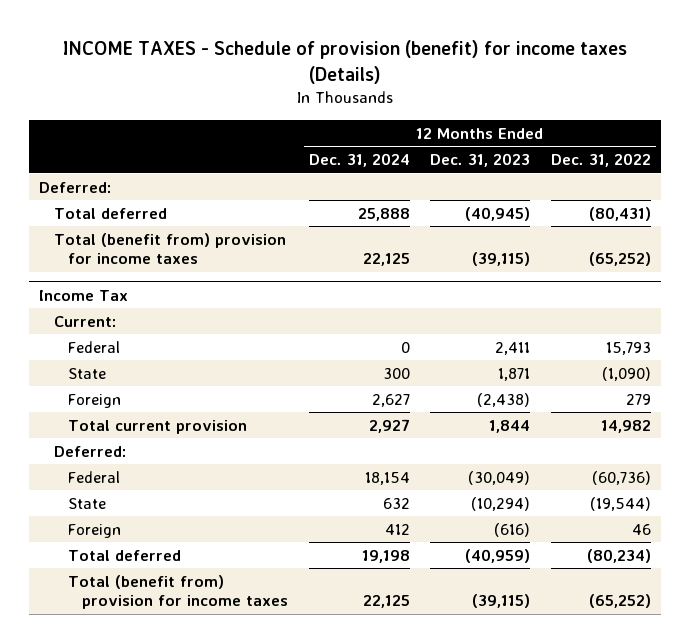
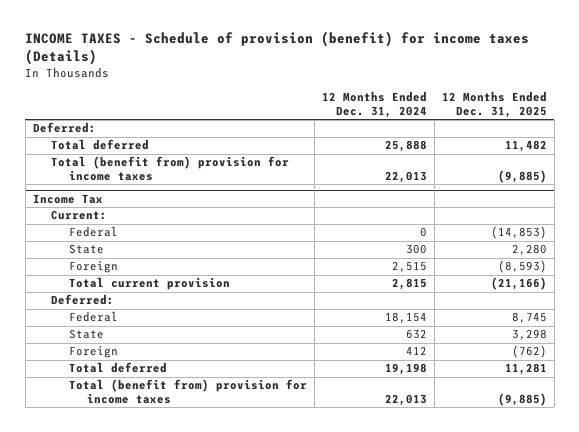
[430,153,531,168] Dec. 31, 2023 -> none
[550,153,651,168] Dec. 31, 2022 -> none
none -> [441,91,547,118] 12 Months Ended Dec. 31, 2025
[362,253,410,267] 22,125 -> [384,171,427,184] 22,013
[371,393,410,407] 2,627 -> [391,261,427,273] 2,515
[368,418,410,433] 2,927 -> [391,278,427,291] 2,815
[362,595,410,609] 22,125 -> [384,394,427,407] 22,013

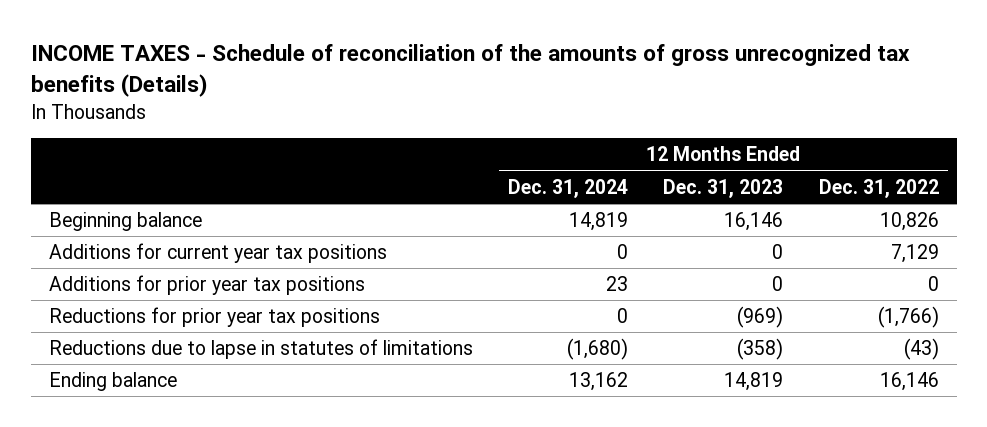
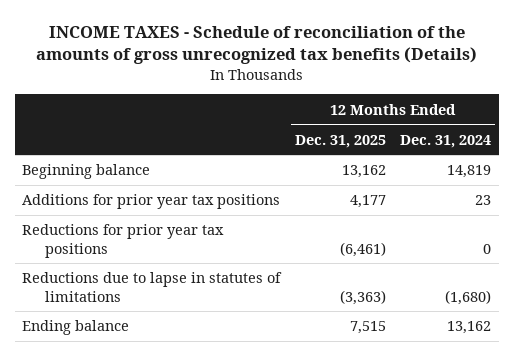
[663,178,784,198] Dec. 31, 2023 -> none
[818,178,939,198] Dec. 31, 2022 -> none
none -> [294,134,386,148] Dec. 31, 2025
[48,243,387,264] Additions for current year tax positions -> none

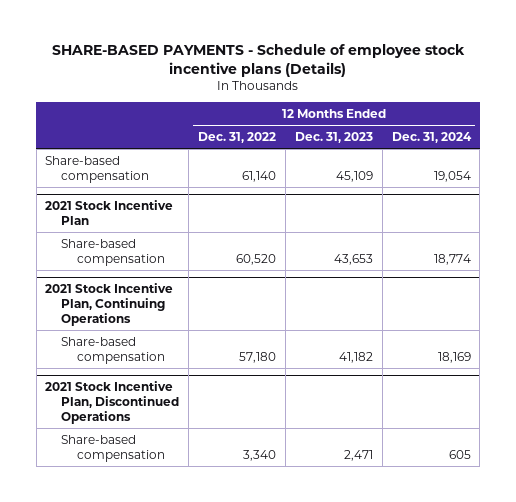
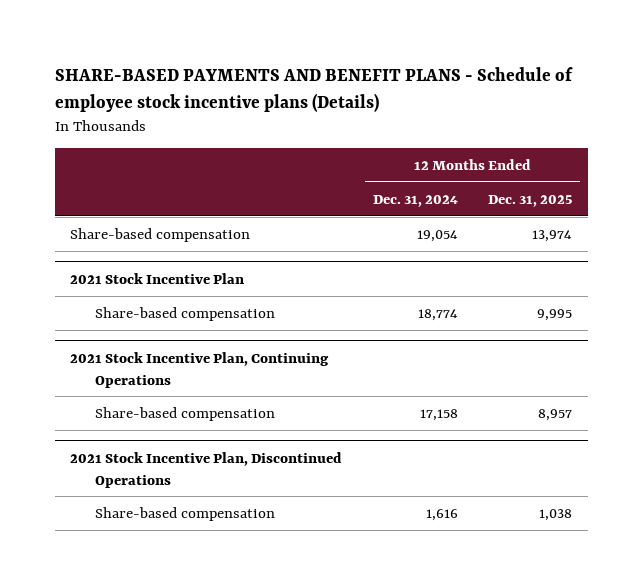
[52,43,466,77] SHARE-BASED PAYMENTS - Schedule of employee stock incentive plans (Details) -> [54,67,573,113] SHARE-BASED PAYMENTS AND BENEFIT PLANS - Schedule of employee stock incentive plans (Details)
[198,131,277,143] Dec. 31, 2022 -> none
[294,131,373,143] Dec. 31, 2023 -> none
none -> [488,194,573,207] Dec. 31, 2025
[437,351,471,363] 18,169 -> [419,408,458,421] 17,158
[448,449,471,459] 605 -> [425,508,458,521] 1,616

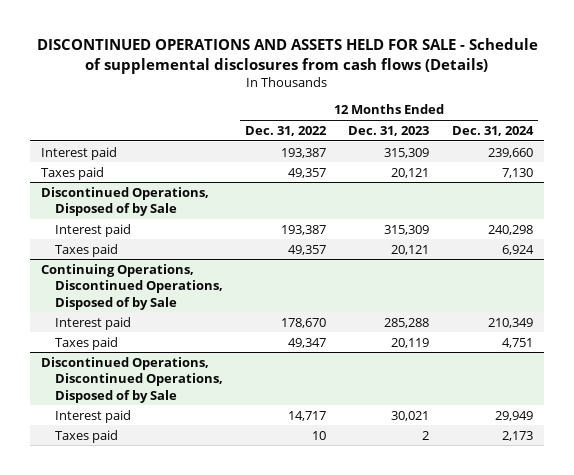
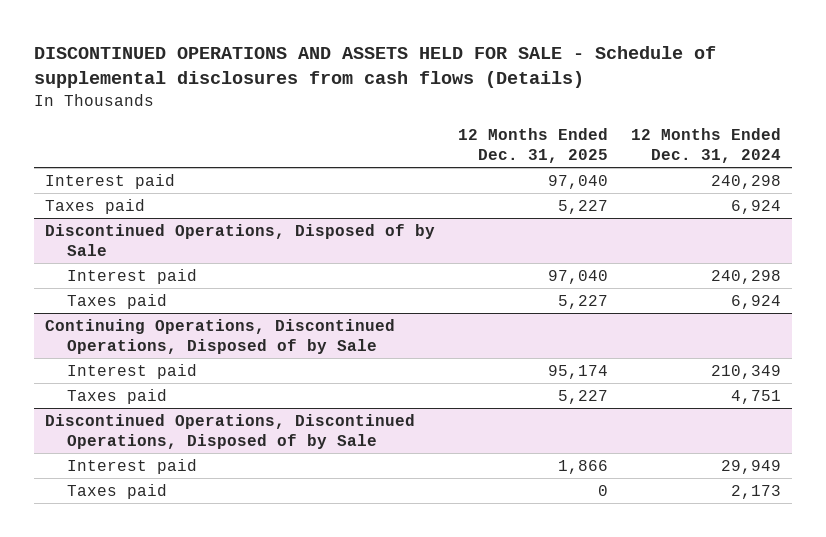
[245,125,328,136] Dec. 31, 2022 -> none
[348,125,430,136] Dec. 31, 2023 -> none
none -> [457,128,608,164] 12 Months Ended Dec. 31, 2025
[487,147,533,158] 239,660 -> [710,174,781,189] 240,298
[501,167,533,178] 7,130 -> [730,199,781,214] 6,924

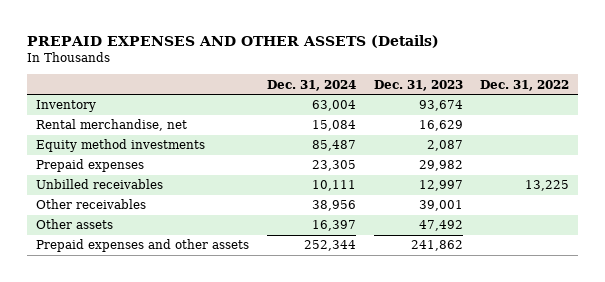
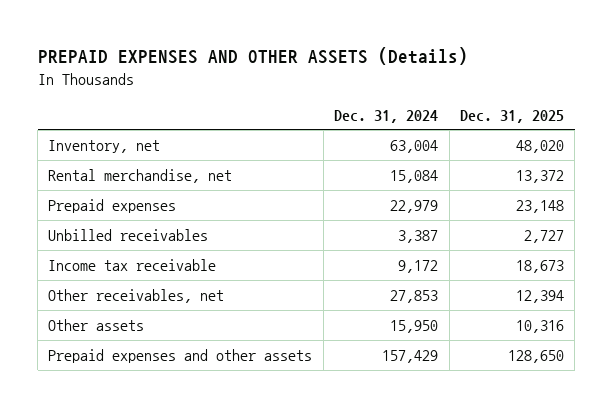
[373,79,463,91] Dec. 31, 2023 -> none
[480,79,570,91] Dec. 31, 2022 -> none
none -> [459,109,564,123] Dec. 31, 2025
[36,100,97,113] Inventory -> [48,139,161,153] Inventory, net
[36,139,206,153] Equity method investments -> none
[311,160,356,172] 23,305 -> [390,199,439,213] 22,979
[311,180,356,192] 10,111 -> [398,229,439,243] 3,387
none -> [48,258,217,271] Income tax receivable
[36,199,147,210] Other receivables -> [48,288,225,303] Other receivables, net
[311,200,356,212] 38,956 -> [390,289,439,303] 27,853
[311,220,356,232] 16,397 -> [390,319,439,333] 15,950
[303,240,356,252] 252,344 -> [382,349,439,363] 157,429

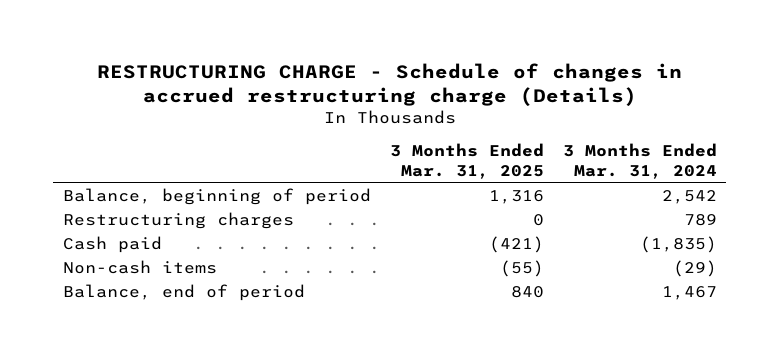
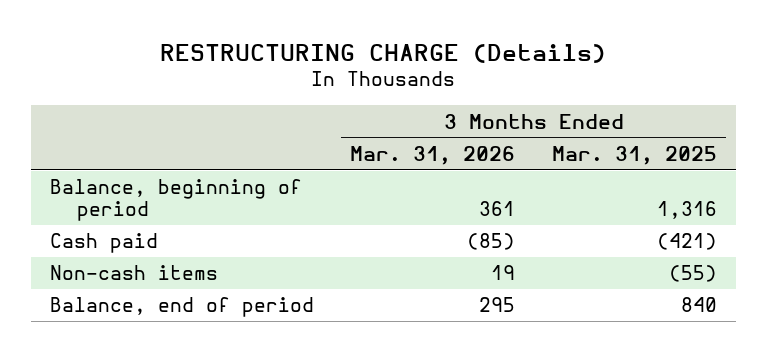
[96,62,682,106] RESTRUCTURING CHARGE - Schedule of changes in accrued restructuring charge (Details) -> [160,43,607,63] RESTRUCTURING CHARGE (Details)
[562,143,717,179] 3 Months Ended Mar. 31, 2024 -> none
none -> [350,145,516,165] Mar. 31, 2026
[62,211,294,229] Restructuring charges -> none

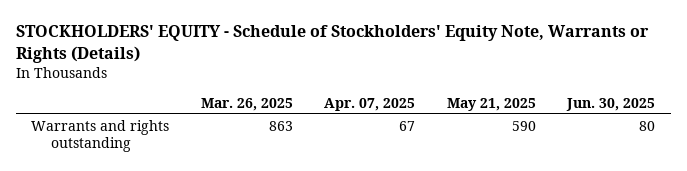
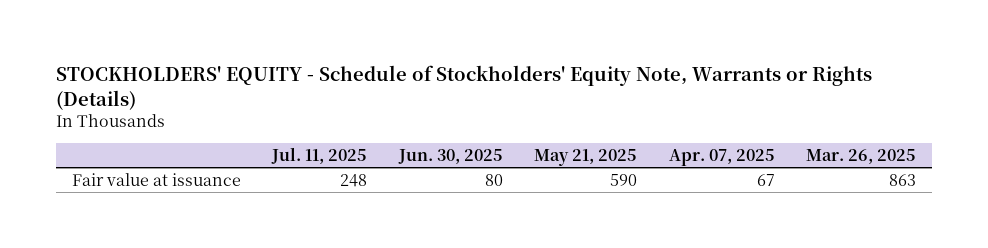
none -> [271,146,368,164] Jul. 11, 2025
[31,120,170,153] Warrants and rights outstanding -> [71,172,241,186] Fair value at issuance

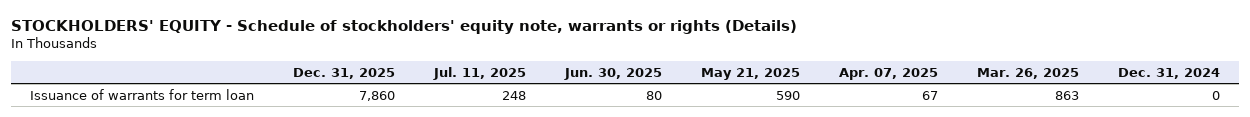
[55,64,872,110] STOCKHOLDERS' EQUITY - Schedule of Stockholders' Equity Note, Warrants or Rights (Details) -> [10,19,797,34] STOCKHOLDERS' EQUITY - Schedule of stockholders' equity note, warrants or rights (Details)
none -> [293,67,396,79] Dec. 31, 2025
none -> [1117,67,1220,79] Dec. 31, 2024
[71,172,241,186] Fair value at issuance -> [30,88,255,100] Issuance of warrants for term loan

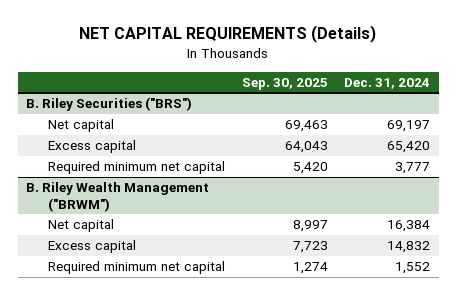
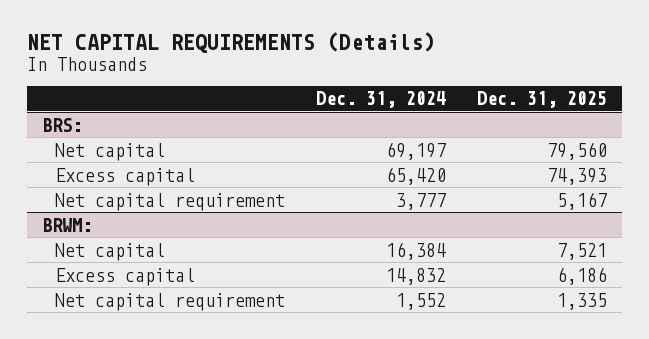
[241,77,328,90] Sep. 30, 2025 -> none
none -> [476,91,607,109] Dec. 31, 2025
[26,97,193,112] B. Riley Securities ("BRS") -> [41,117,82,132] BRS:
[48,161,226,175] Required minimum net capital -> [55,192,286,211] Net capital requirement
[26,182,210,212] B. Riley Wealth Management ("BRWM") -> [41,217,92,232] BRWM:
[48,261,226,275] Required minimum net capital -> [55,292,286,311] Net capital requirement

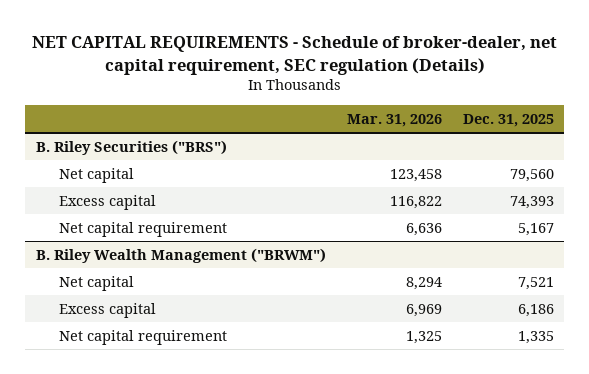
[26,32,435,54] NET CAPITAL REQUIREMENTS (Details) -> [31,35,557,75] NET CAPITAL REQUIREMENTS - Schedule of broker-dealer, net capital requirement, SEC regulation (Details)
[316,91,447,109] Dec. 31, 2024 -> none
none -> [346,113,442,127] Mar. 31, 2026
[41,117,82,132] BRS: -> [35,139,227,155] B. Riley Securities ("BRS")
[41,217,92,232] BRWM: -> [35,247,326,263] B. Riley Wealth Management ("BRWM")

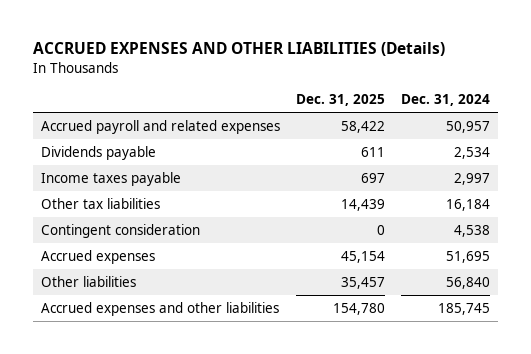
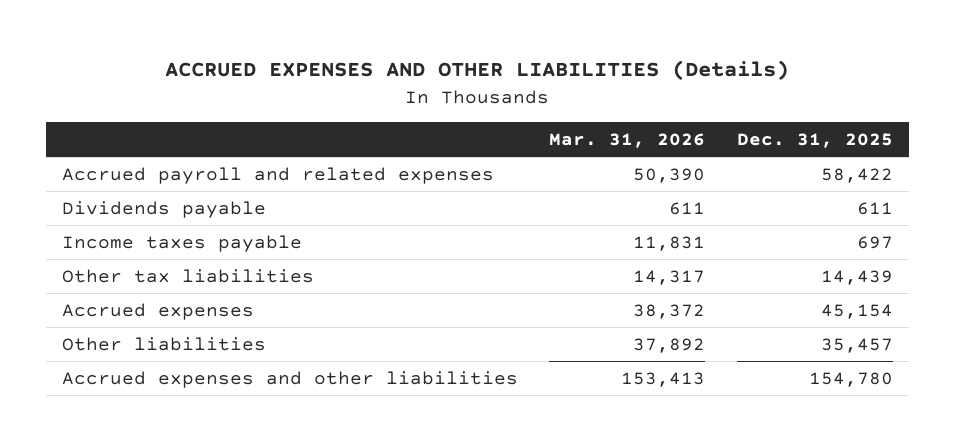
[401,94,491,107] Dec. 31, 2024 -> none
none -> [549,133,706,149] Mar. 31, 2026
[41,223,201,238] Contingent consideration -> none

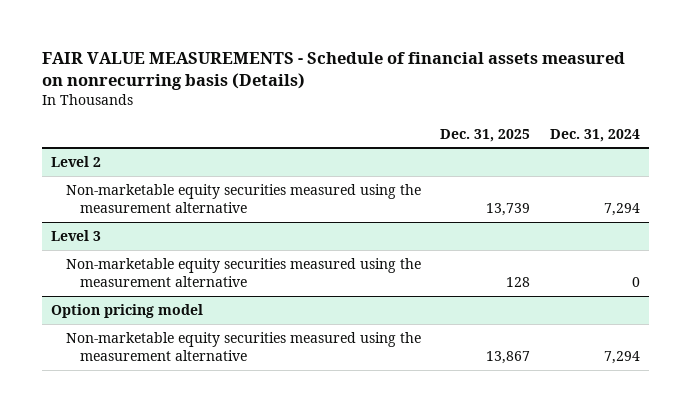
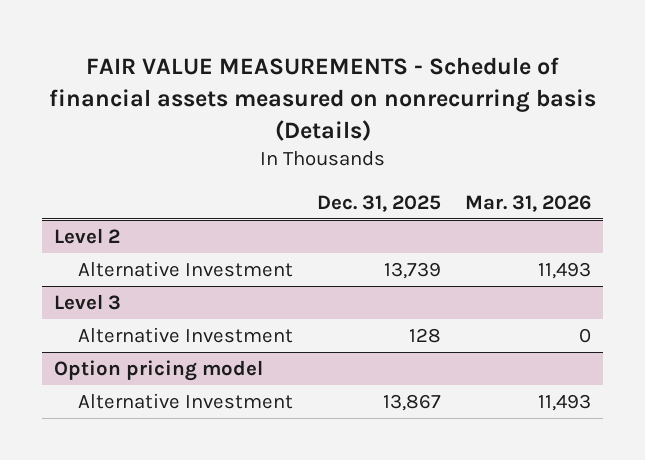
[549,128,640,142] Dec. 31, 2024 -> none
none -> [465,194,592,212] Mar. 31, 2026
[65,184,421,214] Non-marketable equity securities measured using the measurement alternative -> [77,260,293,277] Alternative Investment
[65,258,421,288] Non-marketable equity securities measured using the measurement alternative -> [77,326,293,343] Alternative Investment
[65,332,421,362] Non-marketable equity securities measured using the measurement alternative -> [77,392,293,409] Alternative Investment

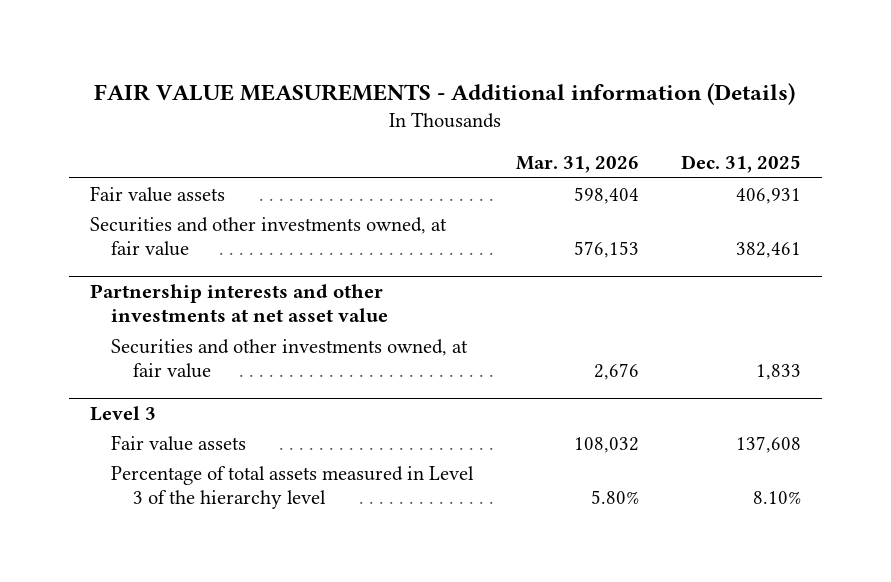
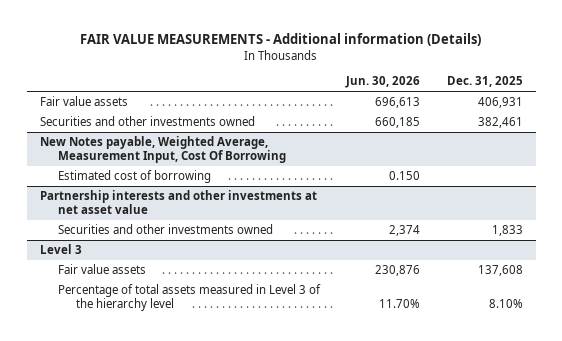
[515,156,639,174] Mar. 31, 2026 -> none
none -> [345,76,421,89] Jun. 30, 2026
[89,216,447,257] Securities and other investments owned, at fair value -> [39,116,255,127] Securities and other investments owned
none -> [39,136,286,163] New Notes payable, Weighted Average, Measurement Input, Cost Of Borrowing
none -> [57,170,211,184] Estimated cost of borrowing
[111,338,469,379] Securities and other investments owned, at fair value -> [57,224,273,235] Securities and other investments owned

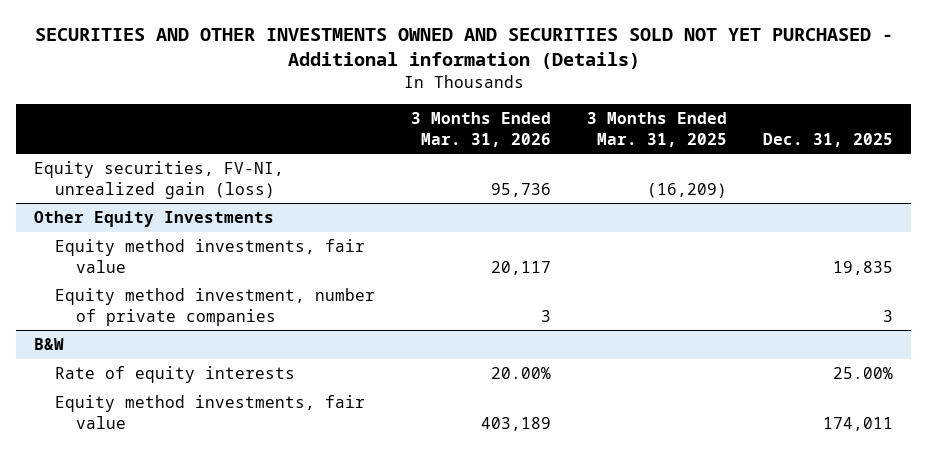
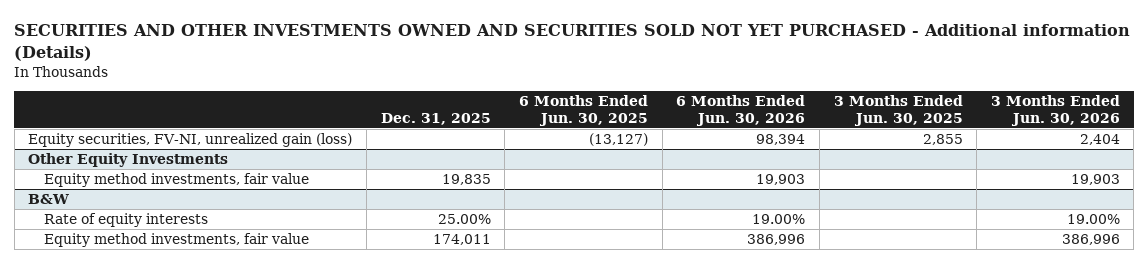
[411,112,552,147] 3 Months Ended Mar. 31, 2026 -> none
[587,112,728,147] 3 Months Ended Mar. 31, 2025 -> none
none -> [518,95,648,126] 6 Months Ended Jun. 30, 2025
none -> [676,95,806,126] 6 Months Ended Jun. 30, 2026
none -> [833,95,963,126] 3 Months Ended Jun. 30, 2025
none -> [990,95,1120,126] 3 Months Ended Jun. 30, 2026
[55,288,376,326] Equity method investment, number of private companies -> none

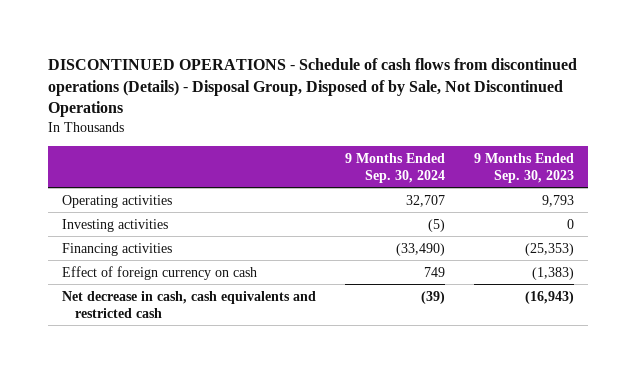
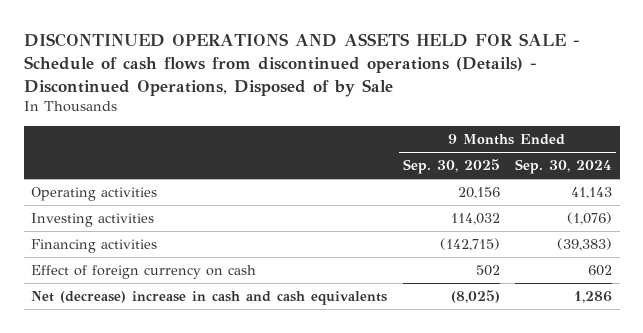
[48,57,578,118] DISCONTINUED OPERATIONS - Schedule of cash flows from discontinued operations (Details) - Disposal Group, Disposed of by Sale, Not Discontinued Operations -> [23,33,580,97] DISCONTINUED OPERATIONS AND ASSETS HELD FOR SALE - Schedule of cash flows from discontinued operations (Details) - Discontinued Operations, Disposed of by Sale
[473,152,574,184] 9 Months Ended Sep. 30, 2023 -> none
none -> [402,159,500,175] Sep. 30, 2025
[405,194,445,207] 32,707 -> [571,187,613,200] 41,143
[427,218,445,232] (5) -> [567,212,613,226] (1,076)
[395,242,445,256] (33,490) -> [557,238,613,252] (39,383)
[423,266,445,277] 749 -> [588,265,613,277] 602
[62,290,317,318] Net decrease in cash, cash equivalents and restricted cash -> [31,291,388,306] Net (decrease) increase in cash and cash equivalents
[420,290,445,304] (39) -> [574,291,613,304] 1,286

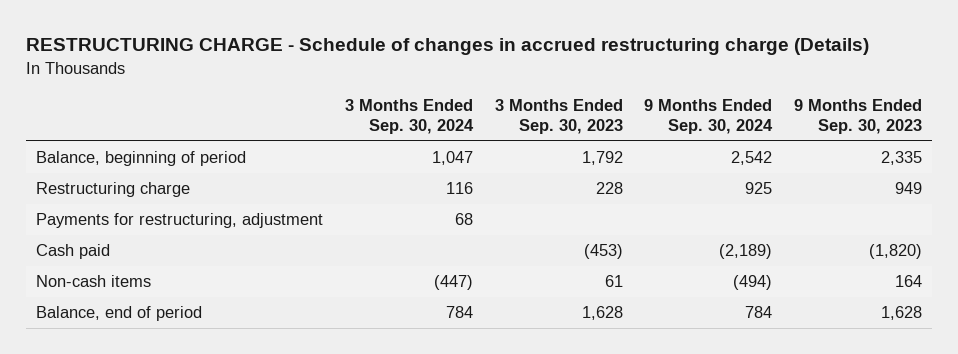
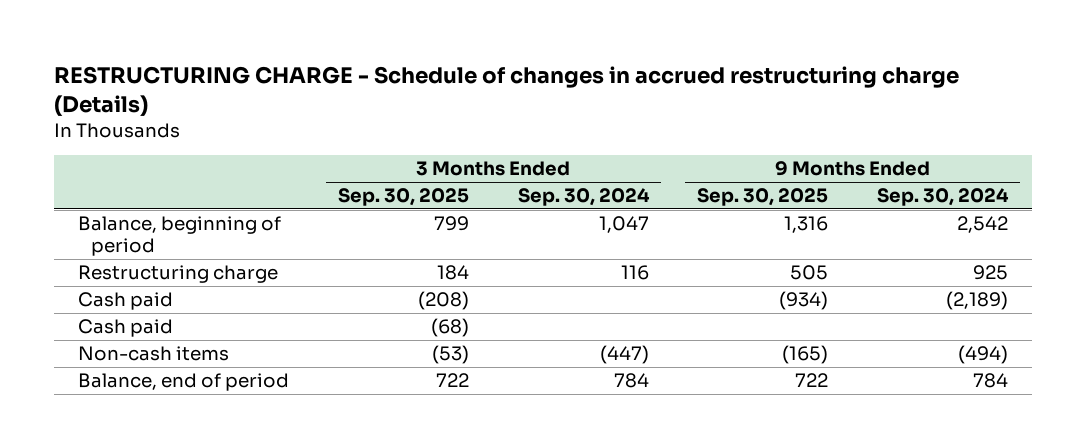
[494,98,623,135] 3 Months Ended Sep. 30, 2023 -> none
[793,98,922,135] 9 Months Ended Sep. 30, 2023 -> none
none -> [337,188,469,207] Sep. 30, 2025
none -> [697,188,829,207] Sep. 30, 2025
[36,212,324,228] Payments for restructuring, adjustment -> none
none -> [78,319,174,338] Cash paid

